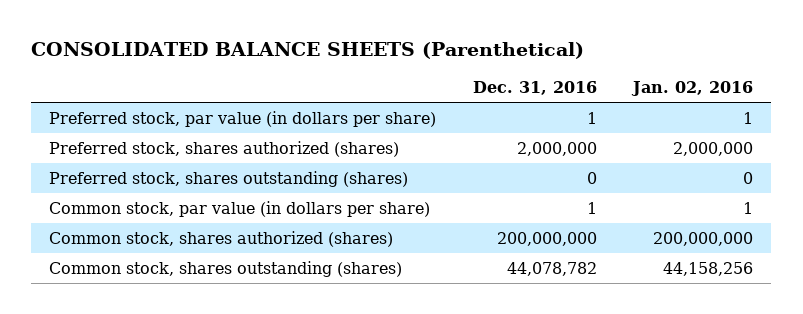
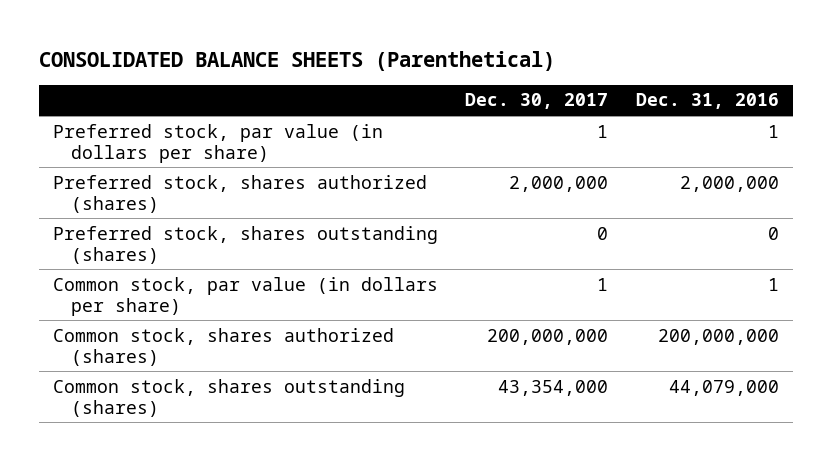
[631,81,754,97] Jan. 02, 2016 -> none
none -> [465,93,609,110] Dec. 30, 2017
[506,261,597,276] 44,078,782 -> [668,379,779,396] 44,079,000

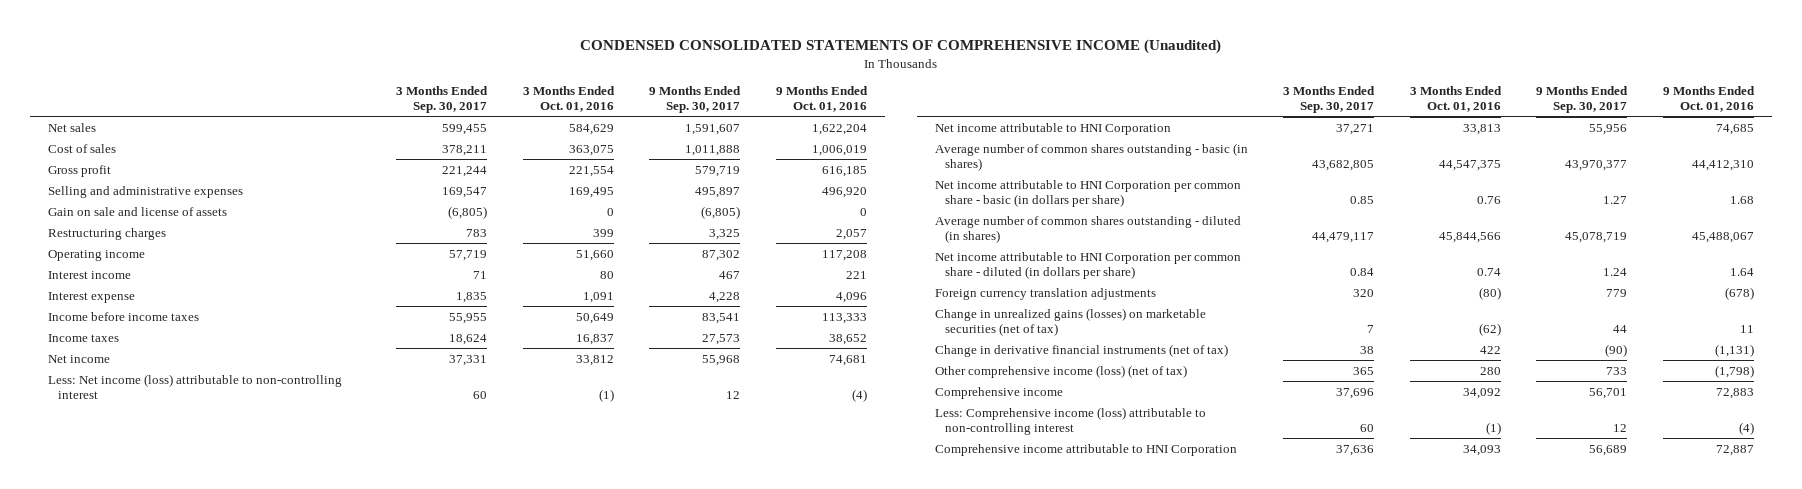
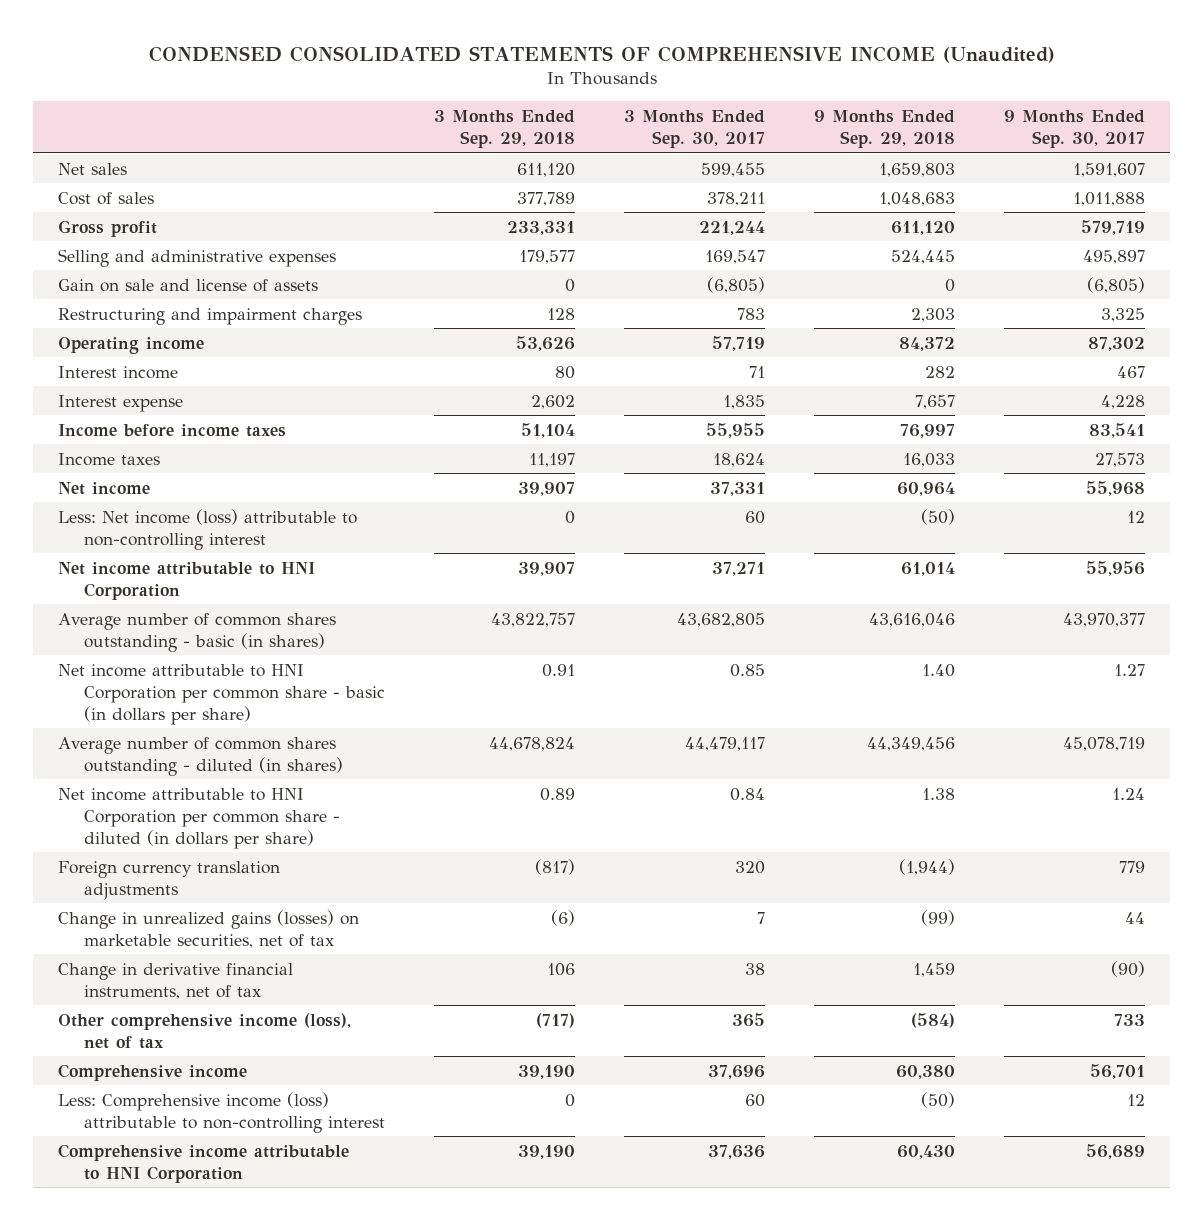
[522,86,615,113] 3 Months Ended Oct. 01, 2016 -> none
[775,86,868,113] 9 Months Ended Oct. 01, 2016 -> none
none -> [433,109,575,149] 3 Months Ended Sep. 29, 2018
none -> [814,109,956,149] 9 Months Ended Sep. 29, 2018
[47,227,166,240] Restructuring charges -> [57,307,362,325] Restructuring and impairment charges
[934,307,1206,336] Change in unrealized gains (losses) on marketable securities (net of tax) -> [57,909,359,948] Change in unrealized gains (losses) on marketable securities, net of tax
[934,343,1228,357] Change in derivative financial instruments (net of tax) -> [57,962,293,999] Change in derivative financial instruments, net of tax
[934,364,1187,378] Other comprehensive income (loss) (net of tax) -> [57,1012,351,1049] Other comprehensive income (loss), net of tax

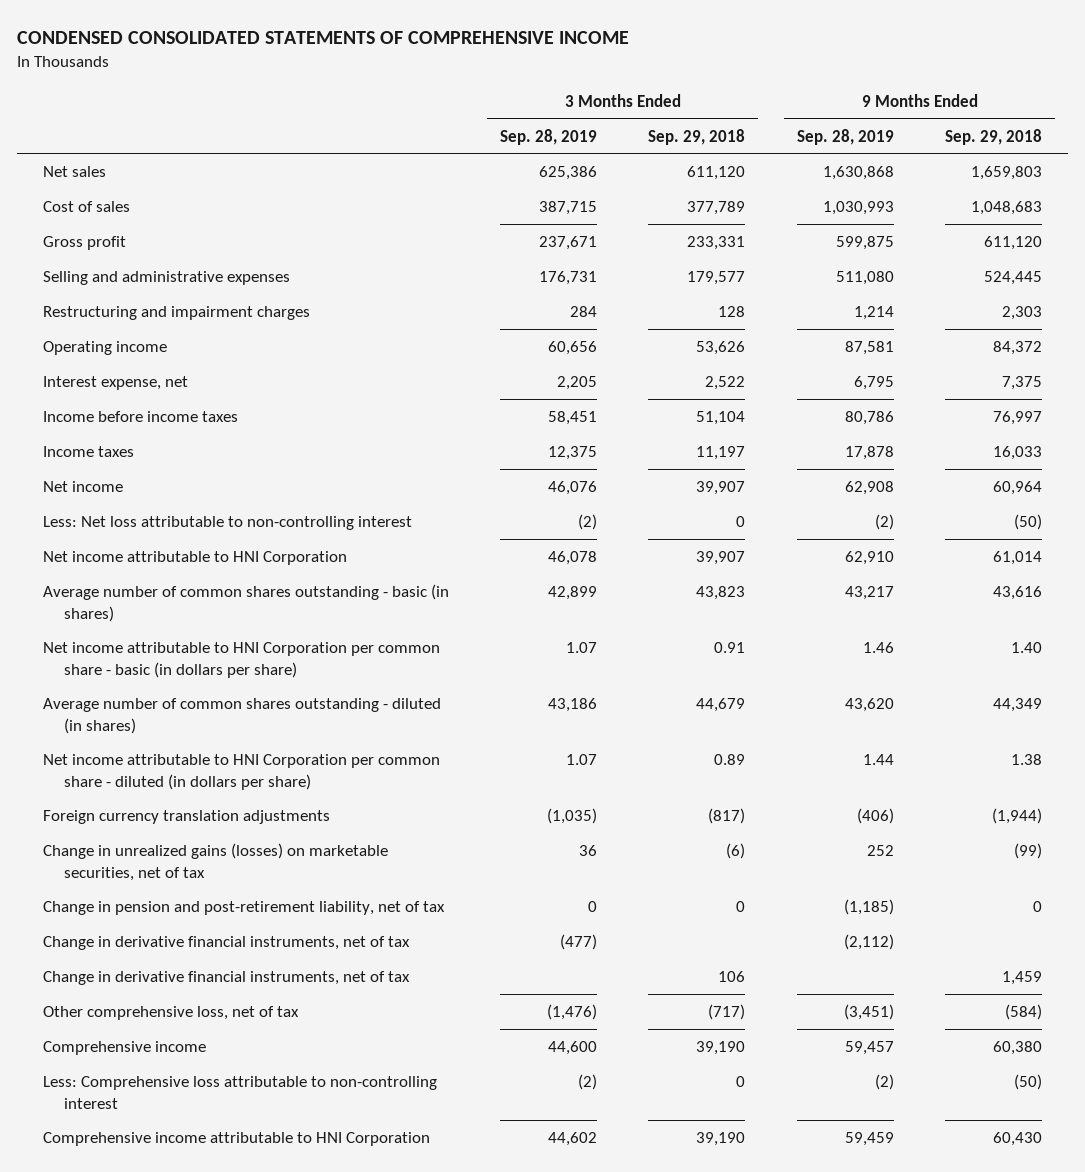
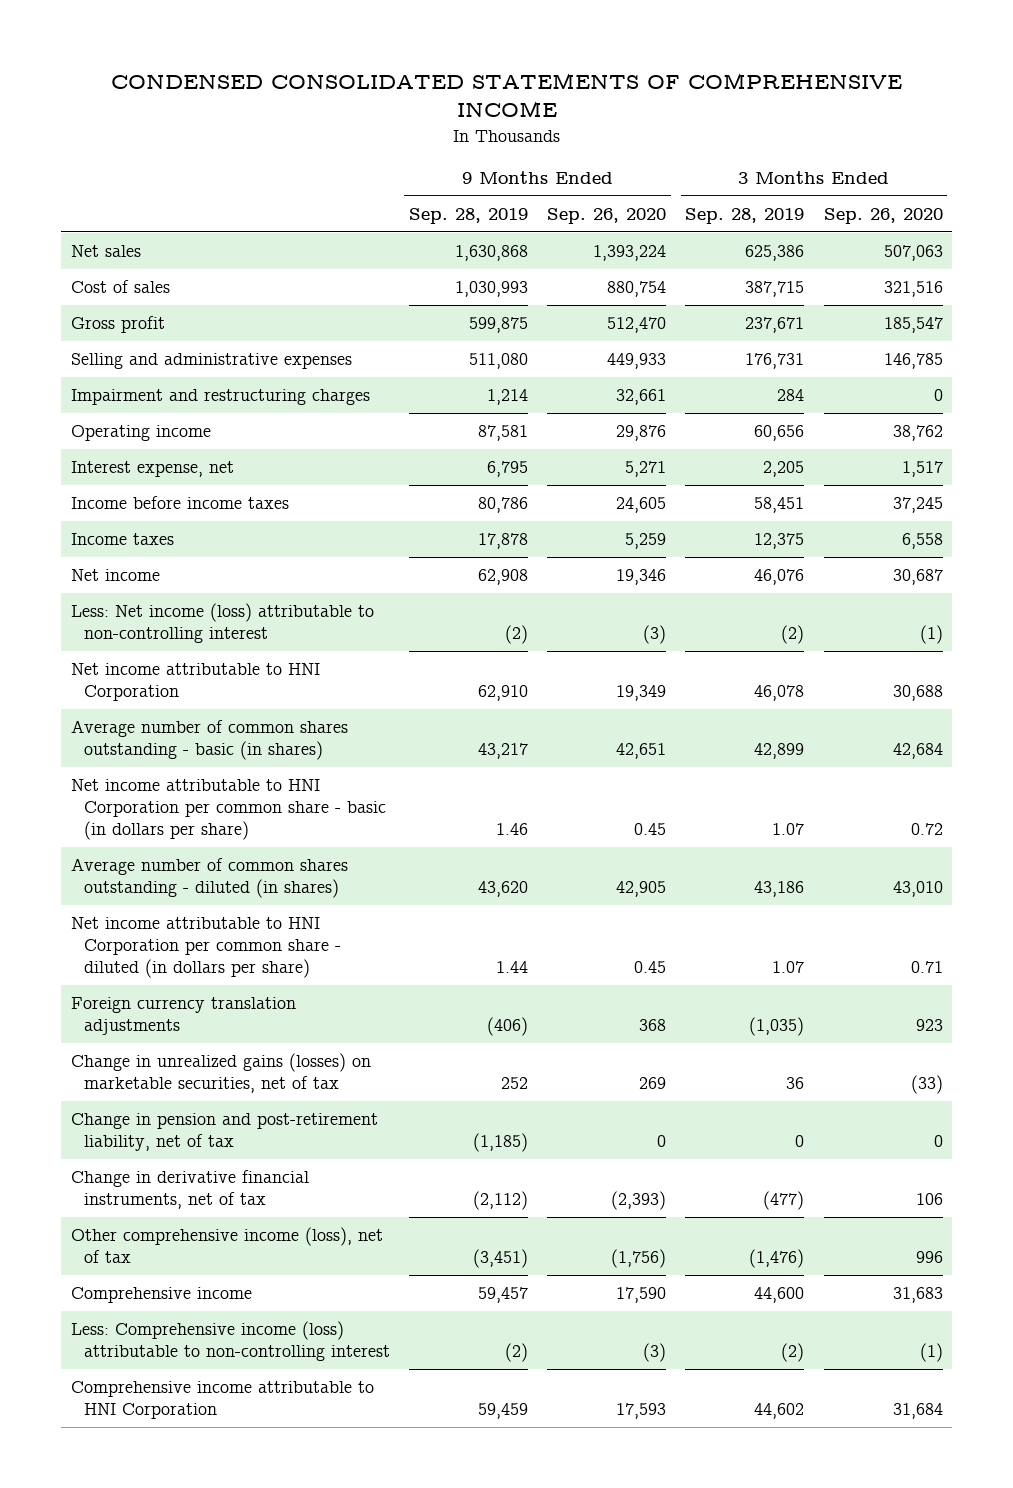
[648,128,746,145] Sep. 29, 2018 -> none
[945,128,1043,145] Sep. 29, 2018 -> none
none -> [547,208,667,225] Sep. 26, 2020
none -> [823,208,943,225] Sep. 26, 2020
[42,305,310,320] Restructuring and impairment charges -> [70,389,370,406] Impairment and restructuring charges
[42,515,412,530] Less: Net loss attributable to non-controlling interest -> [70,603,374,644] Less: Net income (loss) attributable to non-controlling interest
[42,970,410,985] Change in derivative financial instruments, net of tax -> none
[42,1005,299,1020] Other comprehensive loss, net of tax -> [70,1227,383,1264] Other comprehensive income (loss), net of tax
[42,1075,437,1109] Less: Comprehensive loss attributable to non-controlling interest -> [70,1321,390,1362] Less: Comprehensive income (loss) attributable to non-controlling interest

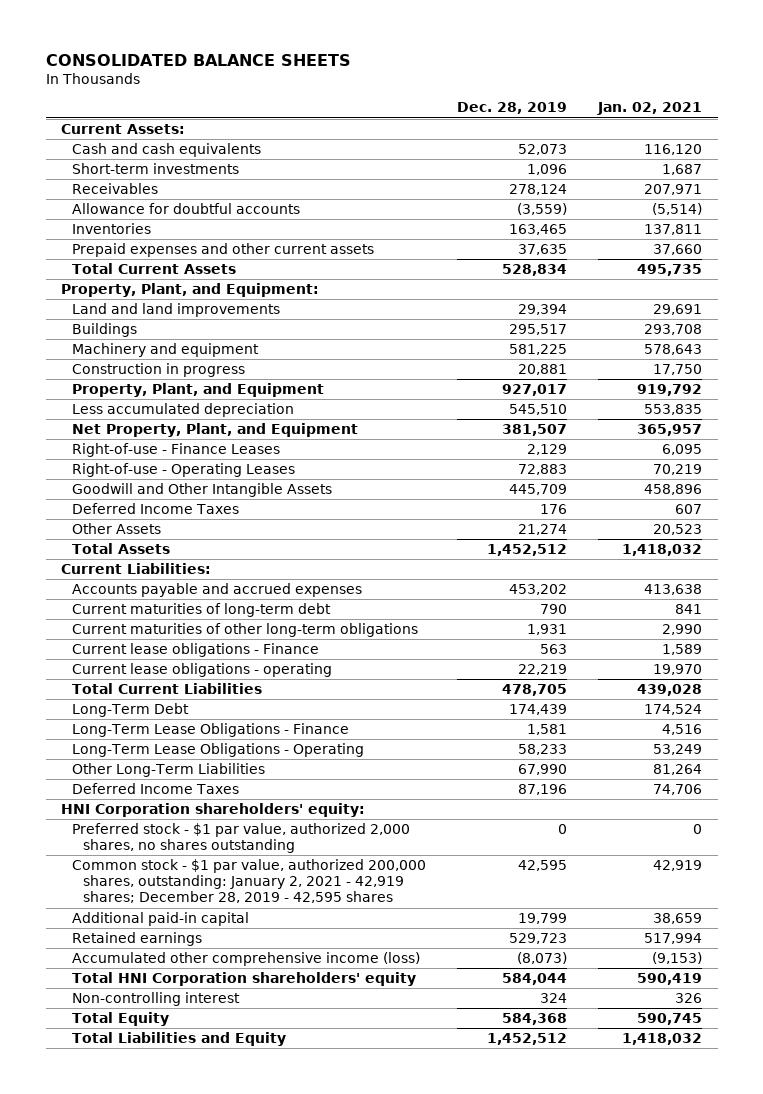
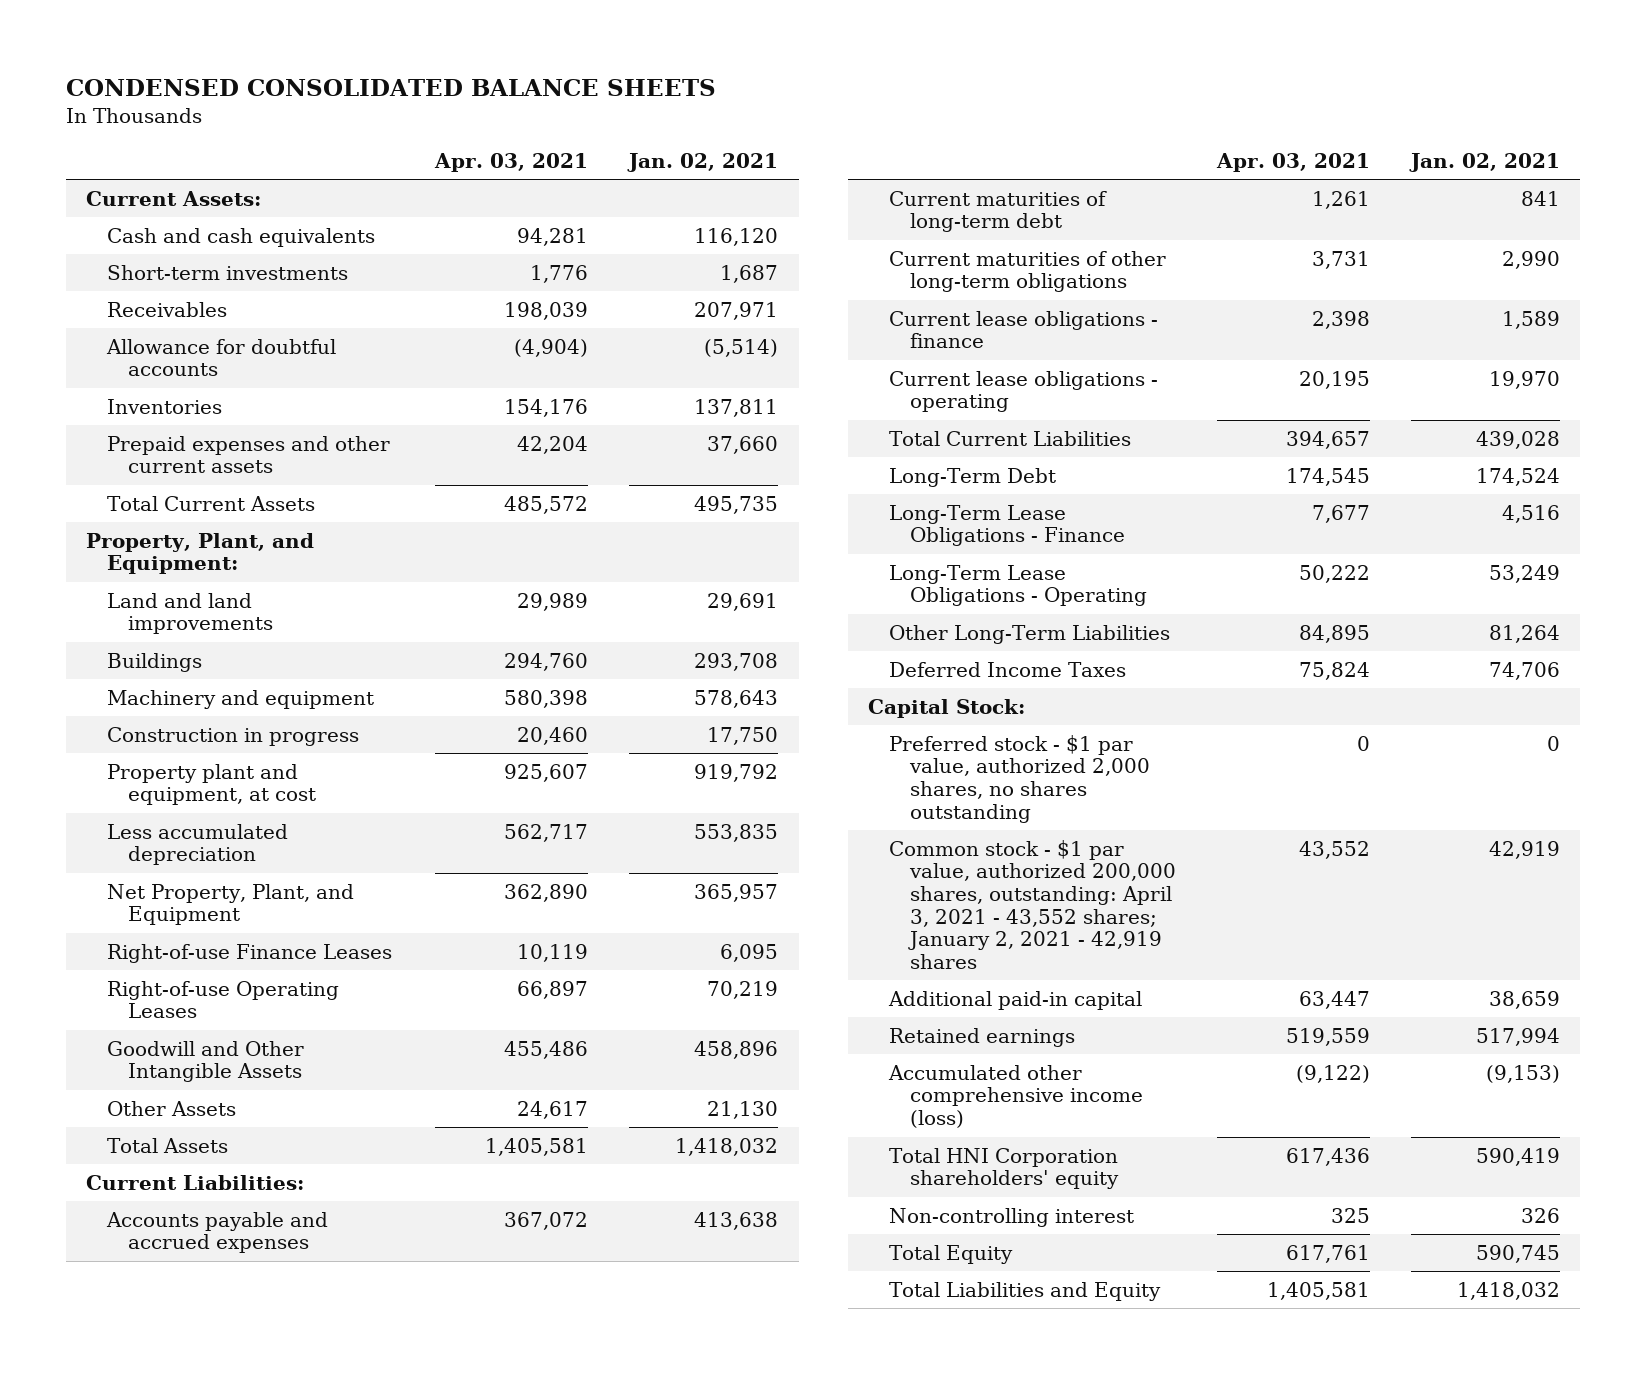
[45,54,351,67] CONSOLIDATED BALANCE SHEETS -> [65,79,716,97] CONDENSED CONSOLIDATED BALANCE SHEETS
[457,102,568,115] Dec. 28, 2019 -> none
none -> [433,152,588,172] Apr. 03, 2021
[72,383,325,398] Property, Plant, and Equipment -> [107,763,316,806] Property plant and equipment, at cost
[72,443,281,458] Right-of-use - Finance Leases -> [107,943,393,963] Right-of-use Finance Leases
[72,463,296,478] Right-of-use - Operating Leases -> [107,980,340,1019] Right-of-use Operating Leases
[72,503,240,515] Deferred Income Taxes -> none
[653,524,703,536] 20,523 -> [707,1100,779,1119] 21,130
[72,643,320,658] Current lease obligations - Finance -> [888,310,1158,349] Current lease obligations - finance
[61,803,366,818] HNI Corporation shareholders' equity: -> none
none -> [868,698,1026,718] Capital Stock:
[72,859,427,904] Common stock - $1 par value, authorized 200,000 shares, outstanding: January 2, 2021 - 42,919 shares; December 28, 2019 - 42,595 shares -> [888,839,1176,969] Common stock - $1 par value, authorized 200,000 shares, outstanding: April 3, 2021 - 43,552 shares; January 2, 2021 - 42,919 shares

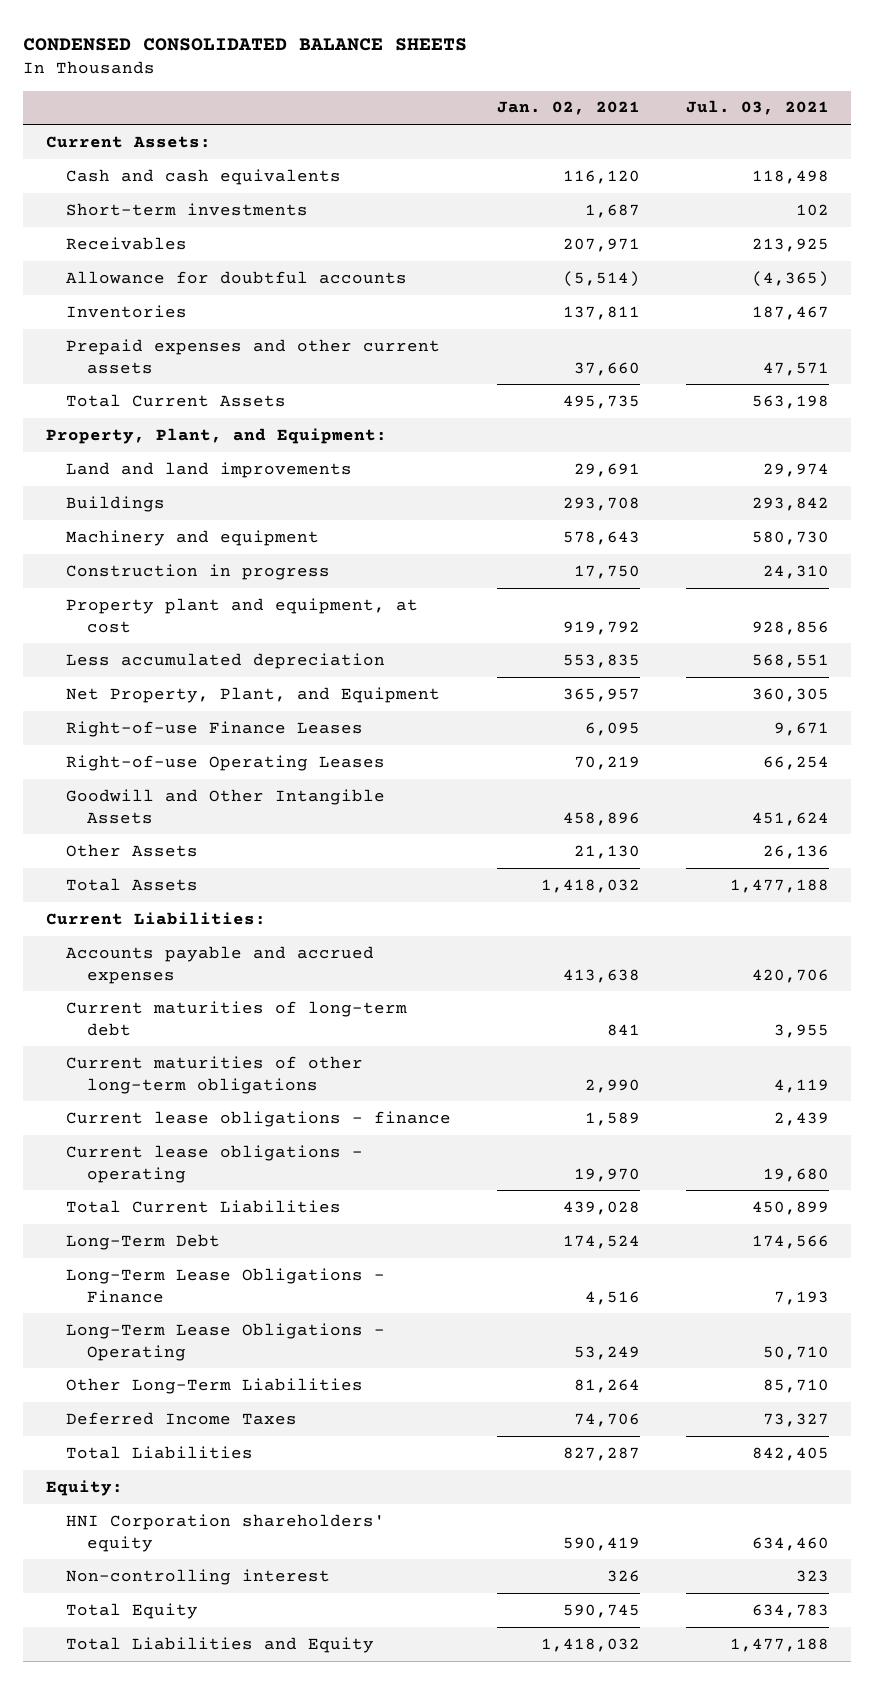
[433,152,588,172] Apr. 03, 2021 -> none
none -> [685,100,829,116] Jul. 03, 2021
[868,698,1026,718] Capital Stock: -> none
[888,734,1150,823] Preferred stock - $1 par value, authorized 2,000 shares, no shares outstanding -> none
[888,839,1176,969] Common stock - $1 par value, authorized 200,000 shares, outstanding: April 3, 2021 - 43,552 shares; January 2, 2021 - 42,919 shares -> none
[887,990,1142,1010] Additional paid-in capital -> none
[888,1027,1075,1047] Retained earnings -> none
[887,1064,1143,1129] Accumulated other comprehensive income (loss) -> none
none -> [66,1445,254,1459] Total Liabilities
none -> [45,1479,123,1496] Equity:
[888,1147,1119,1190] Total HNI Corporation shareholders' equity -> [66,1513,386,1552] HNI Corporation shareholders' equity

